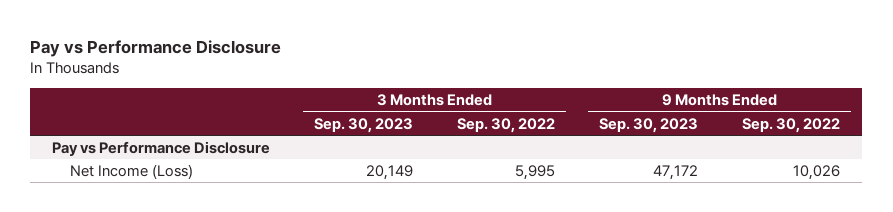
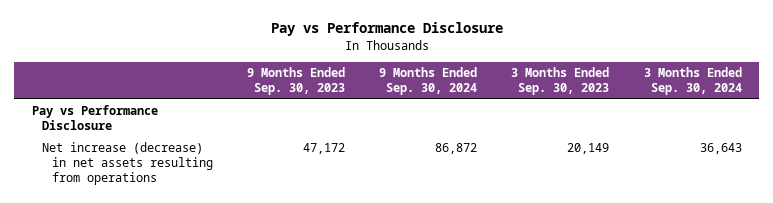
[457,117,556,133] Sep. 30, 2022 -> none
[742,117,841,133] Sep. 30, 2022 -> none
none -> [379,66,478,96] 9 Months Ended Sep. 30, 2024
none -> [643,66,742,96] 3 Months Ended Sep. 30, 2024
[69,164,193,180] Net Income (Loss) -> [41,142,213,186] Net increase (decrease) in net assets resulting from operations

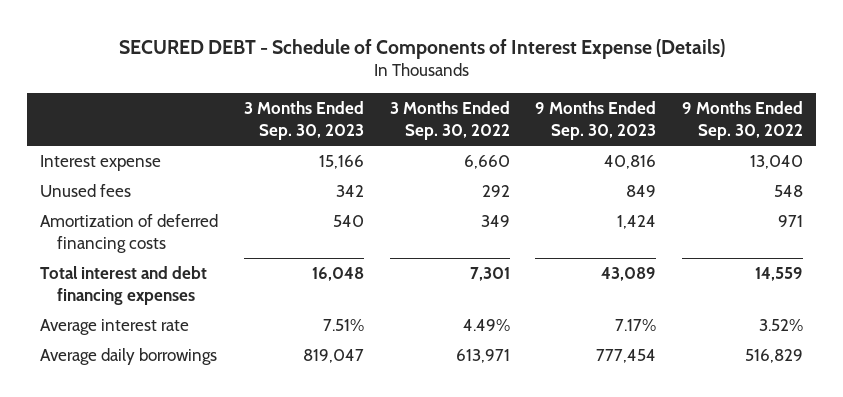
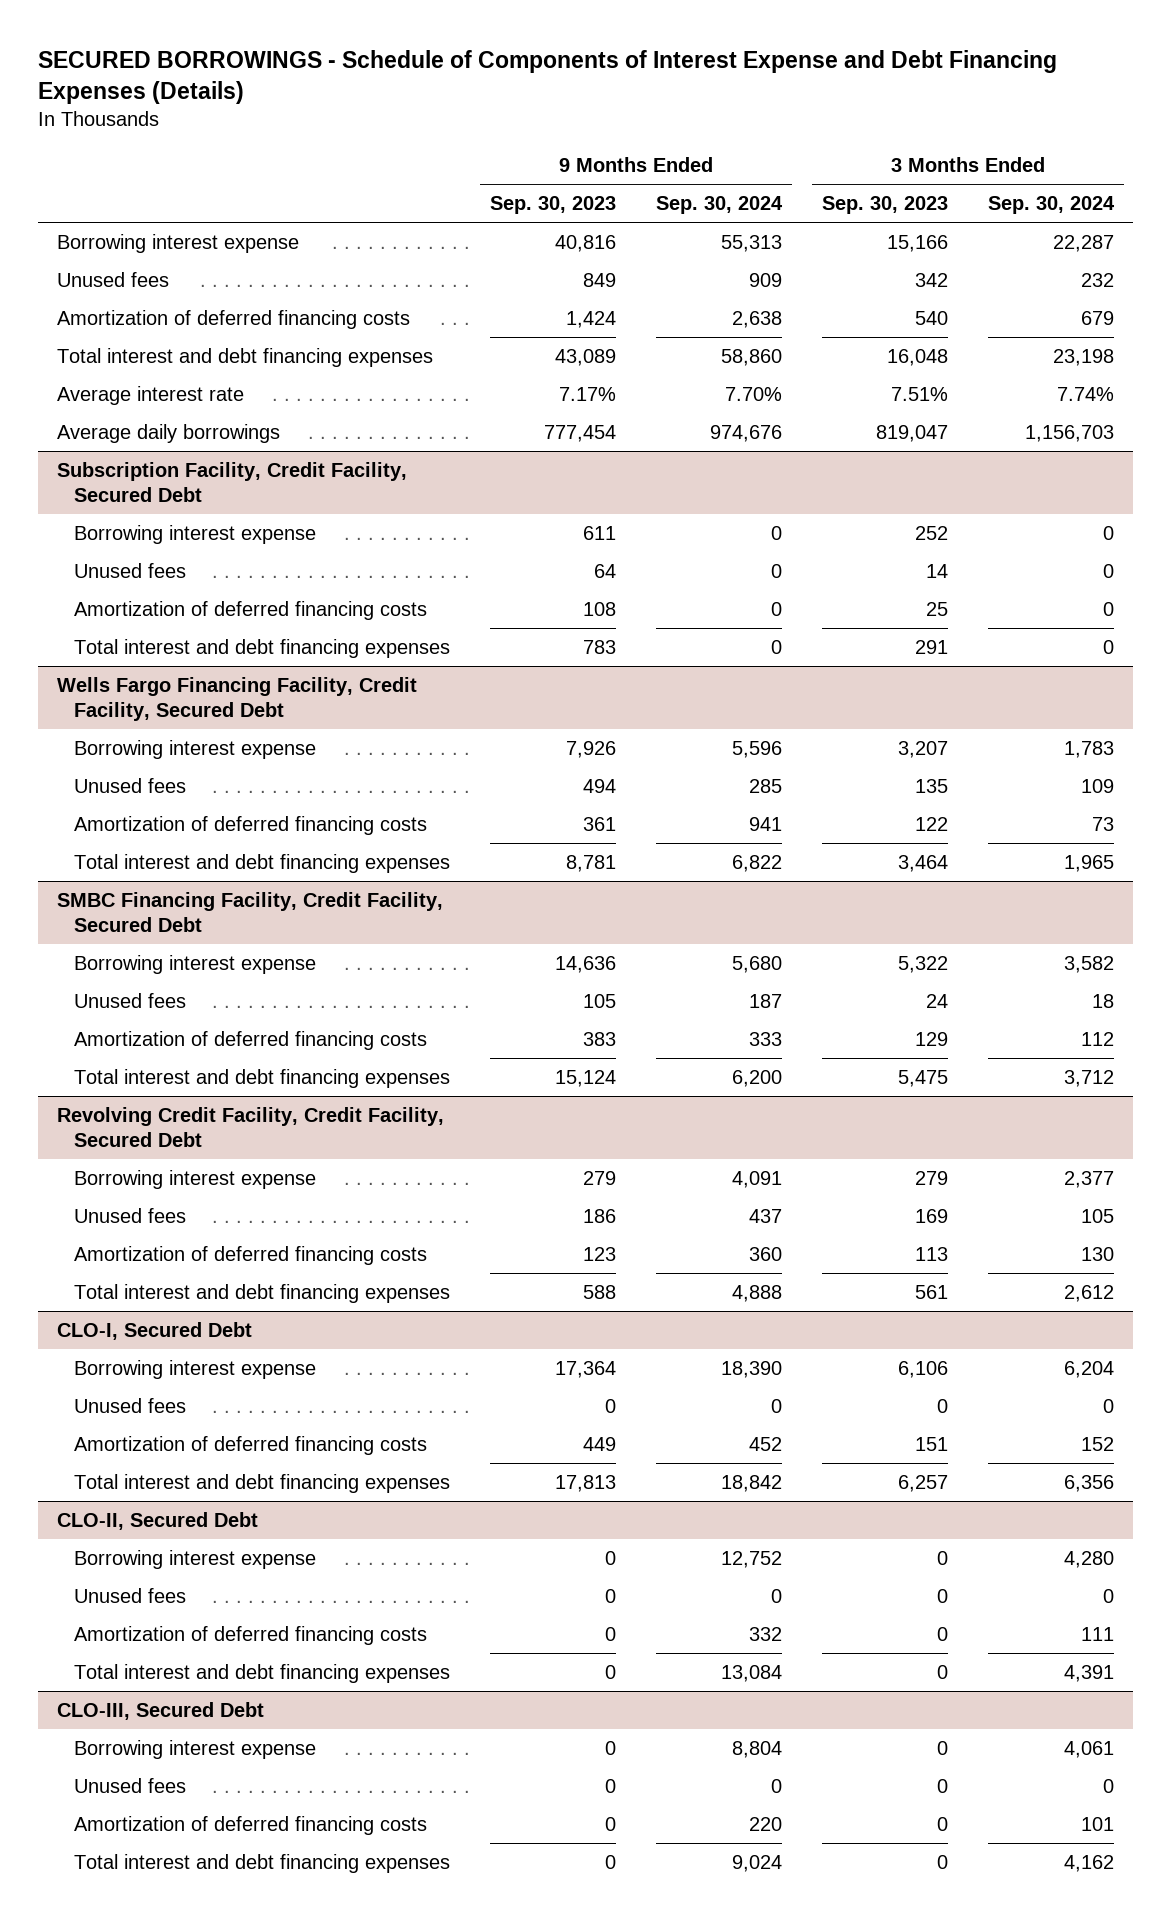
[118,38,725,59] SECURED DEBT - Schedule of Components of Interest Expense (Details) -> [37,50,1057,105] SECURED BORROWINGS - Schedule of Components of Interest Expense and Debt Financing Expenses (Details)
[389,101,510,141] 3 Months Ended Sep. 30, 2022 -> none
[681,101,803,141] 9 Months Ended Sep. 30, 2022 -> none
none -> [656,196,784,215] Sep. 30, 2024
none -> [987,196,1115,215] Sep. 30, 2024
[40,154,162,171] Interest expense -> [57,233,300,253] Borrowing interest expense
none -> [57,461,408,503] Subscription Facility, Credit Facility, Secured Debt
none -> [74,524,317,544] Borrowing interest expense
none -> [74,562,187,578] Unused fees
none -> [74,600,428,620] Amortization of deferred financing costs
none -> [74,638,451,658] Total interest and debt financing expenses
none -> [57,676,418,722] Wells Fargo Financing Facility, Credit Facility, Secured Debt
none -> [74,739,317,759] Borrowing interest expense
none -> [74,777,187,793] Unused fees
none -> [74,815,428,835] Amortization of deferred financing costs
none -> [74,853,451,873] Total interest and debt financing expenses
none -> [57,891,444,933] SMBC Financing Facility, Credit Facility, Secured Debt
none -> [74,954,317,974] Borrowing interest expense
none -> [74,992,187,1008] Unused fees
none -> [74,1030,428,1050] Amortization of deferred financing costs
none -> [74,1068,451,1088] Total interest and debt financing expenses
none -> [57,1106,445,1148] Revolving Credit Facility, Credit Facility, Secured Debt
none -> [74,1169,317,1189] Borrowing interest expense
none -> [74,1207,187,1223] Unused fees
none -> [74,1245,428,1265] Amortization of deferred financing costs
none -> [74,1283,451,1303] Total interest and debt financing expenses
none -> [57,1321,253,1340] CLO-I, Secured Debt
none -> [74,1359,317,1379] Borrowing interest expense
none -> [74,1397,187,1413] Unused fees
none -> [74,1435,428,1455] Amortization of deferred financing costs
none -> [74,1473,451,1493] Total interest and debt financing expenses
none -> [57,1511,259,1530] CLO-II, Secured Debt
none -> [74,1549,317,1569] Borrowing interest expense
none -> [74,1587,187,1603] Unused fees
none -> [74,1625,428,1645] Amortization of deferred financing costs
none -> [74,1663,451,1683] Total interest and debt financing expenses
none -> [57,1701,265,1720] CLO-III, Secured Debt
none -> [74,1739,317,1759] Borrowing interest expense
none -> [74,1777,187,1793] Unused fees
none -> [74,1815,428,1835] Amortization of deferred financing costs
none -> [74,1853,451,1873] Total interest and debt financing expenses

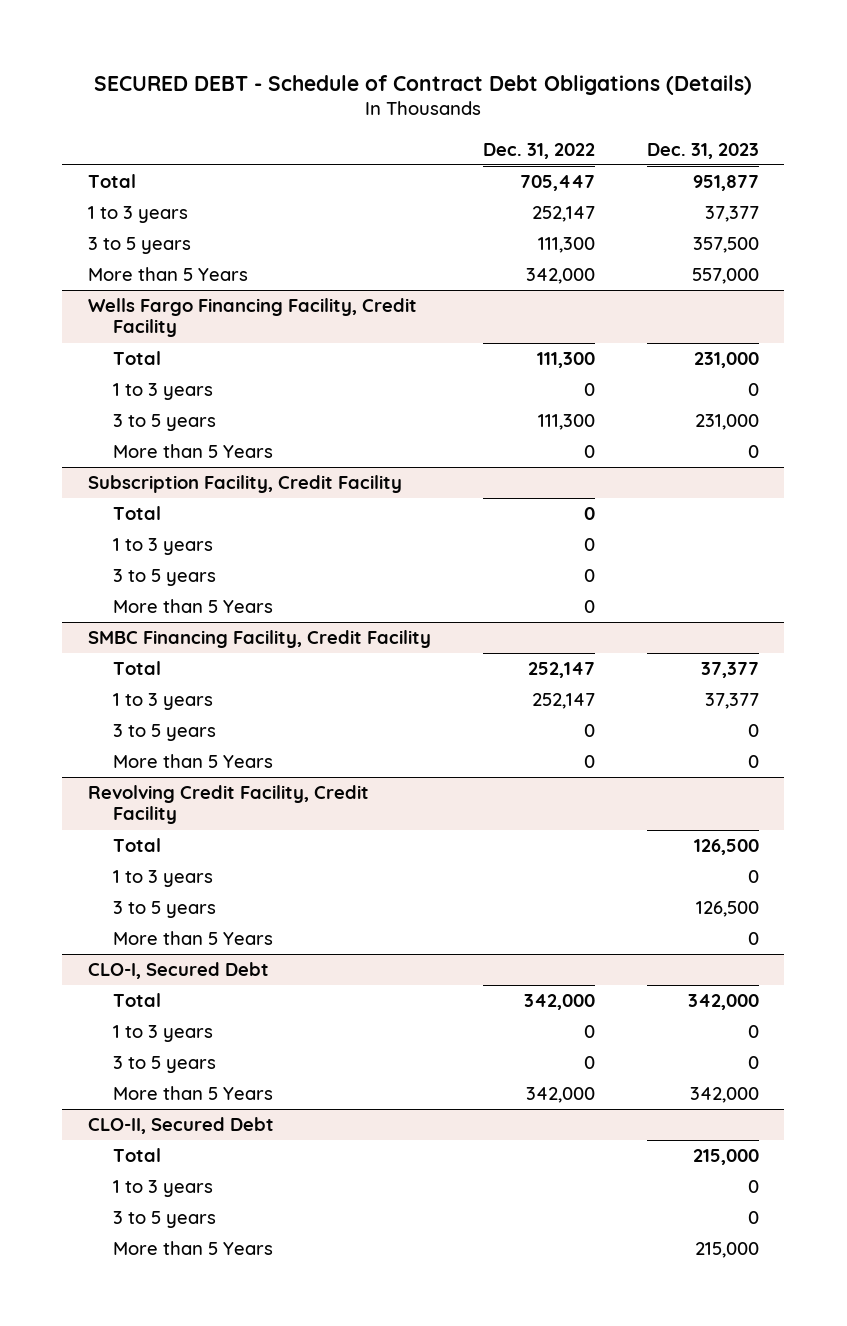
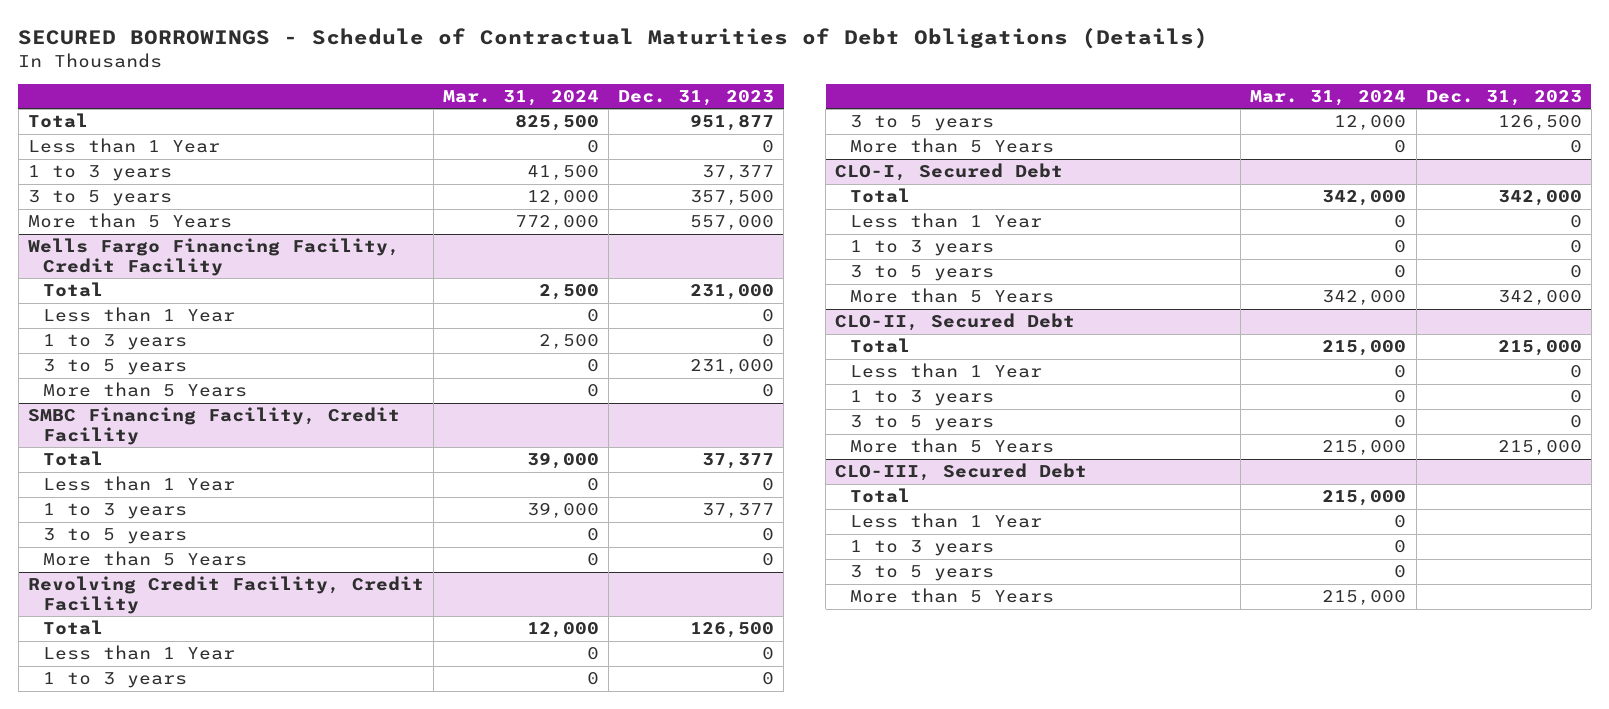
[94,74,753,95] SECURED DEBT - Schedule of Contract Debt Obligations (Details) -> [18,28,1209,50] SECURED BORROWINGS - Schedule of Contractual Maturities of Debt Obligations (Details)
[482,142,595,159] Dec. 31, 2022 -> none
none -> [442,89,599,106] Mar. 31, 2024
none -> [27,138,220,154] Less than 1 Year
none -> [42,307,235,323] Less than 1 Year
[88,475,403,494] Subscription Facility, Credit Facility -> none
[112,506,161,521] Total -> none
[112,538,213,556] 1 to 3 years -> none
[112,569,216,587] 3 to 5 years -> none
[112,599,273,614] More than 5 Years -> none
none -> [42,476,235,492] Less than 1 Year
none -> [42,645,235,661] Less than 1 Year
none -> [850,213,1043,229] Less than 1 Year
none -> [850,363,1043,379] Less than 1 Year
none -> [835,463,1088,482] CLO-III, Secured Debt
none -> [850,488,911,504] Total
none -> [850,513,1043,529] Less than 1 Year
none -> [850,540,995,557] 1 to 3 years
none -> [850,565,995,582] 3 to 5 years
none -> [850,588,1055,604] More than 5 Years

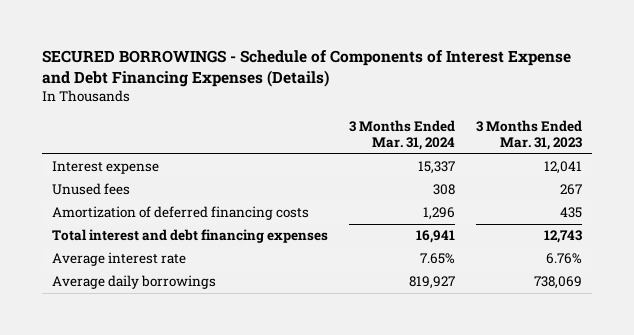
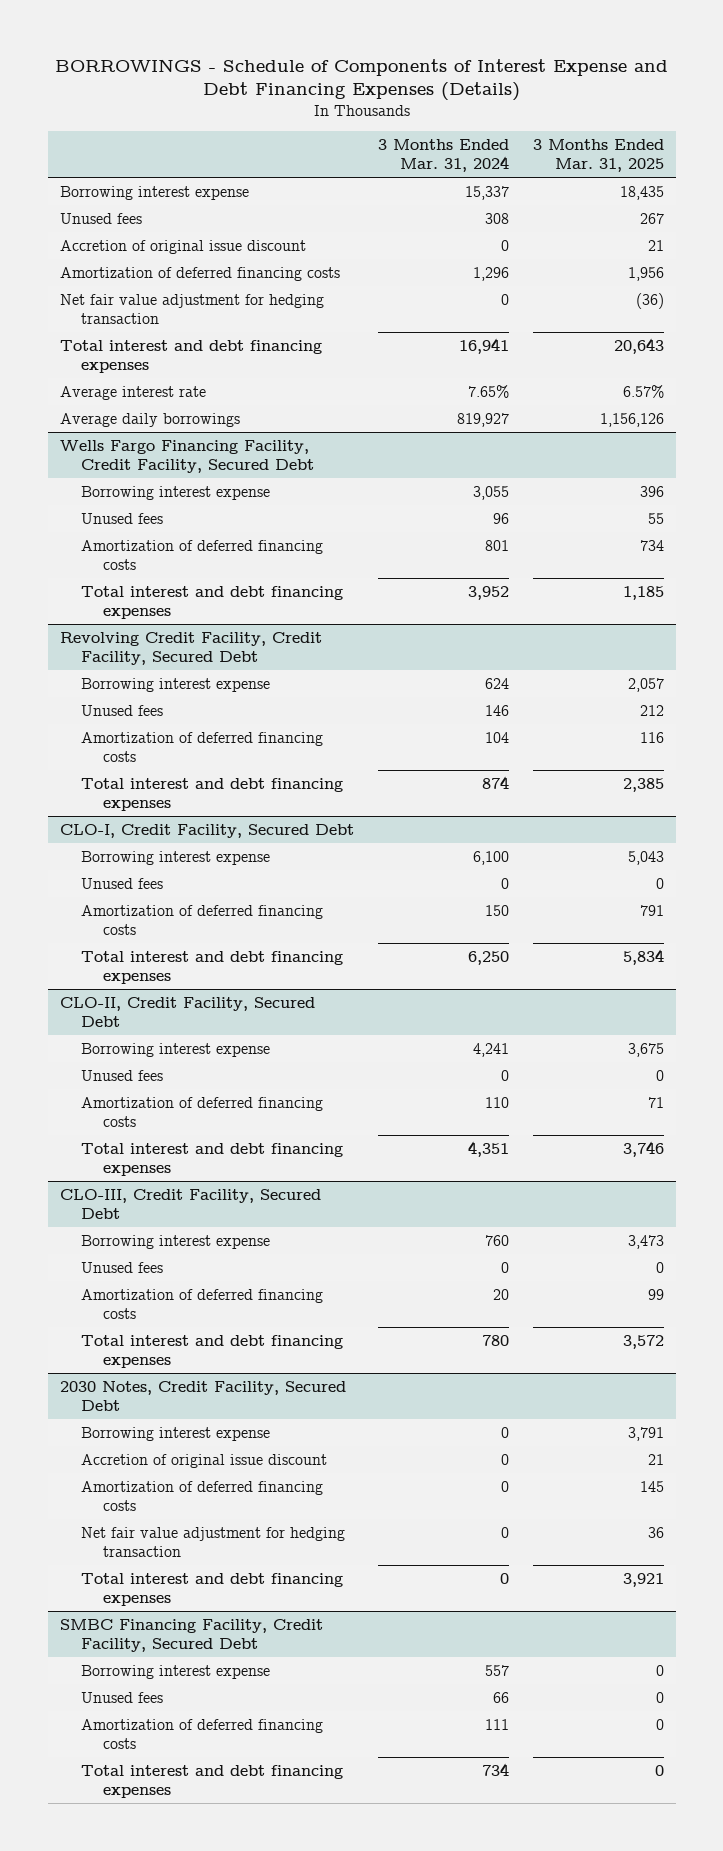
[41,50,571,88] SECURED BORROWINGS - Schedule of Components of Interest Expense and Debt Financing Expenses (Details) -> [54,58,668,102] BORROWINGS - Schedule of Components of Interest Expense and Debt Financing Expenses (Details)
[475,119,582,151] 3 Months Ended Mar. 31, 2023 -> none
none -> [532,139,664,173] 3 Months Ended Mar. 31, 2025
[52,161,160,175] Interest expense -> [59,185,249,200] Borrowing interest expense
none -> [59,239,306,254] Accretion of original issue discount
none -> [59,293,324,324] Net fair value adjustment for hedging transaction
none -> [59,439,315,473] Wells Fargo Financing Facility, Credit Facility, Secured Debt
none -> [81,485,271,500] Borrowing interest expense
none -> [81,512,164,524] Unused fees
none -> [81,539,324,570] Amortization of deferred financing costs
none -> [81,585,344,619] Total interest and debt financing expenses
none -> [59,631,322,665] Revolving Credit Facility, Credit Facility, Secured Debt
none -> [81,677,271,692] Borrowing interest expense
none -> [81,704,164,716] Unused fees
none -> [81,731,324,762] Amortization of deferred financing costs
none -> [81,777,344,811] Total interest and debt financing expenses
none -> [59,823,354,838] CLO-I, Credit Facility, Secured Debt
none -> [81,850,271,865] Borrowing interest expense
none -> [81,877,164,889] Unused fees
none -> [81,904,324,935] Amortization of deferred financing costs
none -> [81,950,344,984] Total interest and debt financing expenses
none -> [59,996,315,1027] CLO-II, Credit Facility, Secured Debt
none -> [81,1042,271,1057] Borrowing interest expense
none -> [81,1069,164,1081] Unused fees
none -> [81,1096,324,1127] Amortization of deferred financing costs
none -> [81,1142,344,1176] Total interest and debt financing expenses
none -> [59,1188,321,1219] CLO-III, Credit Facility, Secured Debt
none -> [81,1234,271,1249] Borrowing interest expense
none -> [81,1261,164,1273] Unused fees
none -> [81,1288,324,1319] Amortization of deferred financing costs
none -> [81,1334,344,1368] Total interest and debt financing expenses
none -> [59,1380,346,1411] 2030 Notes, Credit Facility, Secured Debt
none -> [81,1426,271,1441] Borrowing interest expense
none -> [81,1453,328,1468] Accretion of original issue discount
none -> [81,1480,324,1511] Amortization of deferred financing costs
none -> [81,1526,346,1557] Net fair value adjustment for hedging transaction
none -> [81,1572,344,1606] Total interest and debt financing expenses
none -> [59,1618,323,1652] SMBC Financing Facility, Credit Facility, Secured Debt
none -> [81,1664,271,1679] Borrowing interest expense
none -> [81,1691,164,1703] Unused fees
none -> [81,1718,324,1749] Amortization of deferred financing costs
none -> [81,1764,344,1798] Total interest and debt financing expenses

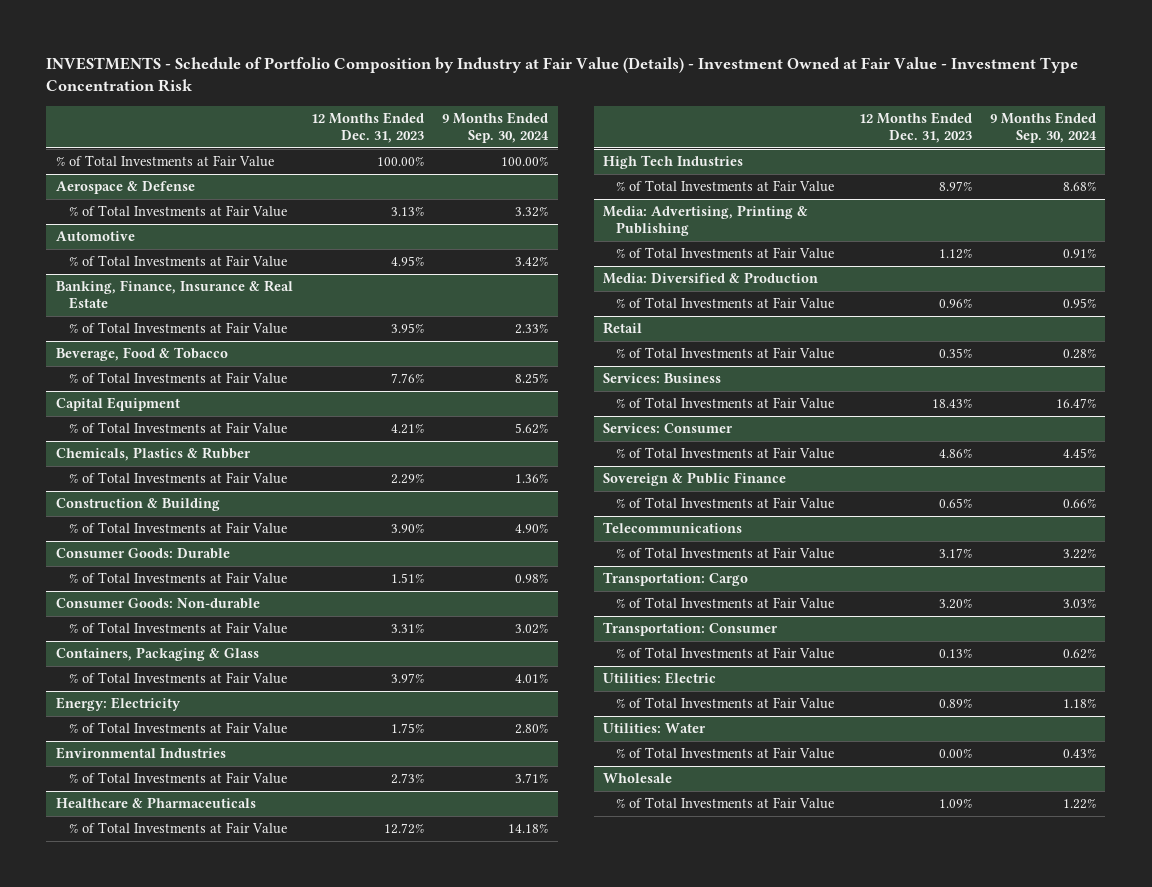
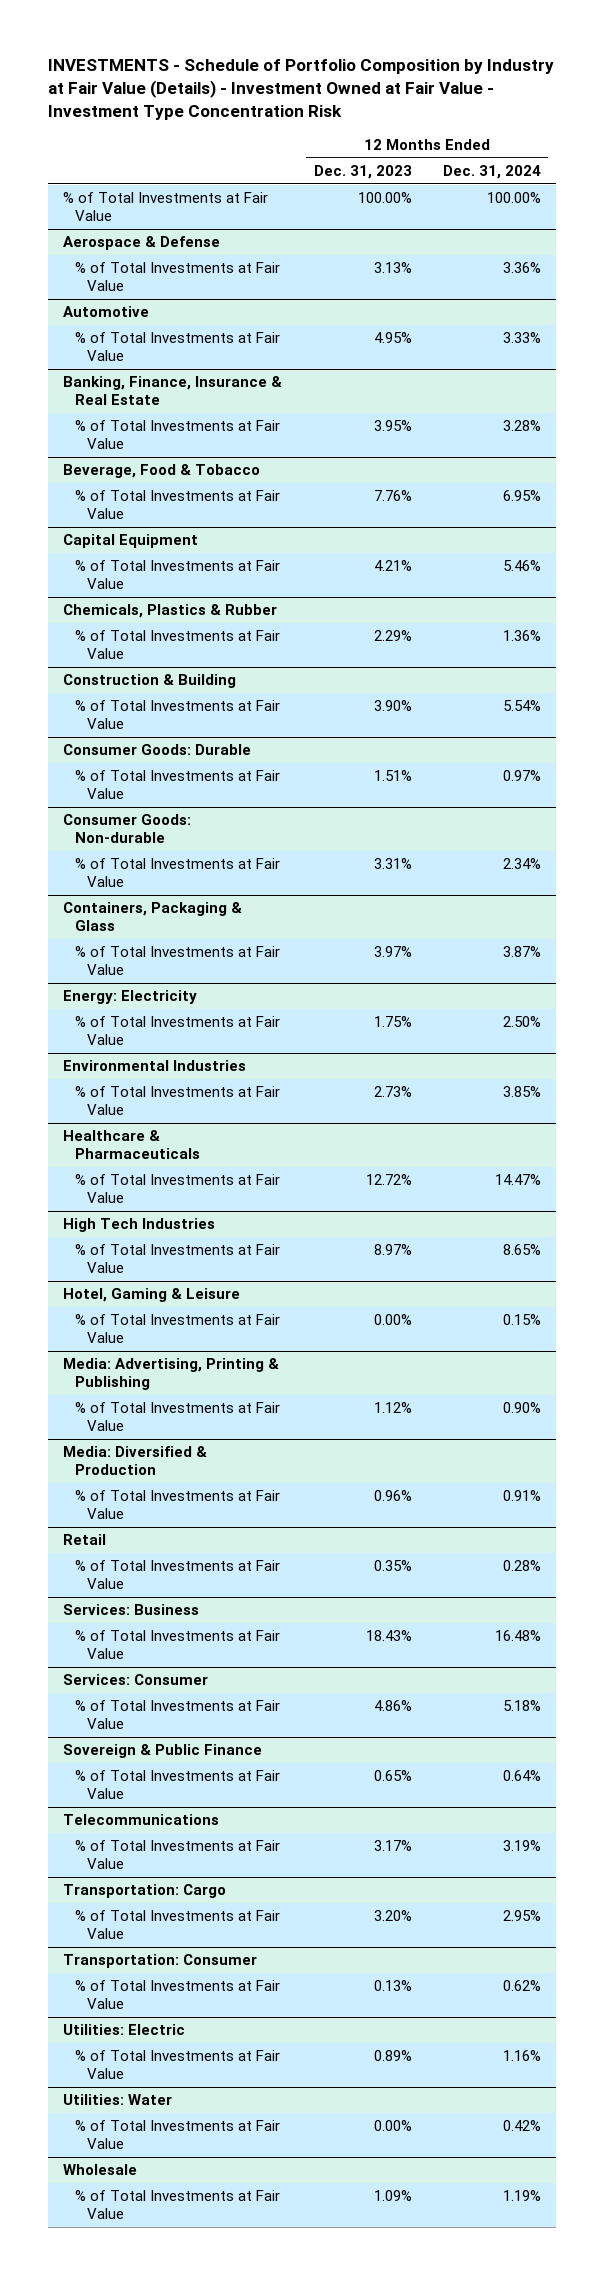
[442,112,550,144] 9 Months Ended Sep. 30, 2024 -> none
none -> [442,165,541,180] Dec. 31, 2024
none -> [63,1288,241,1303] Hotel, Gaming & Leisure
none -> [75,1314,281,1344] % of Total Investments at Fair Value

